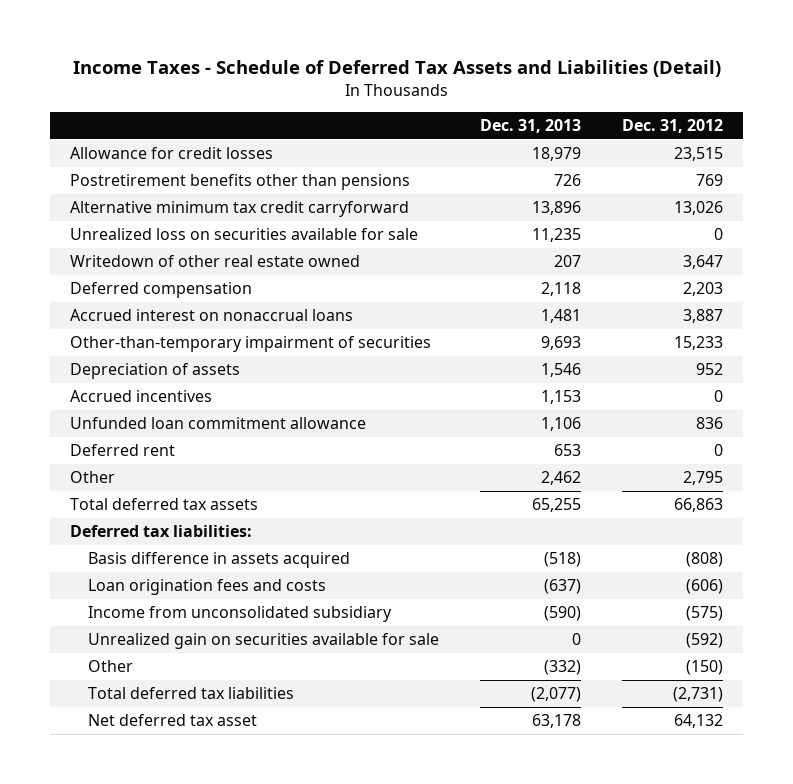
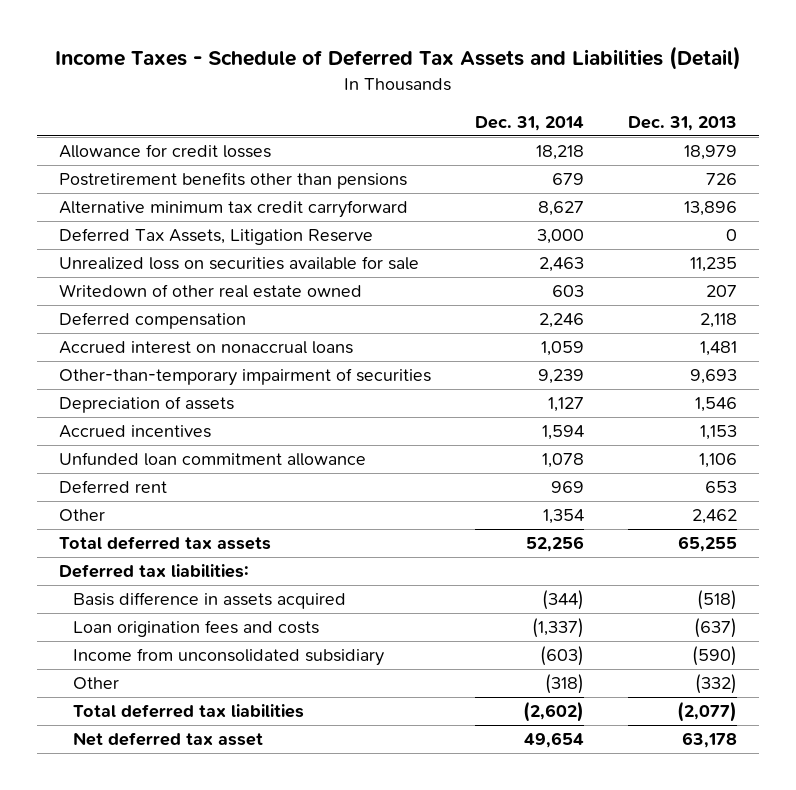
[621,118,723,133] Dec. 31, 2012 -> none
none -> [474,115,584,131] Dec. 31, 2014
none -> [58,228,373,246] Deferred Tax Assets, Litigation Reserve
[88,633,440,650] Unrealized gain on securities available for sale -> none

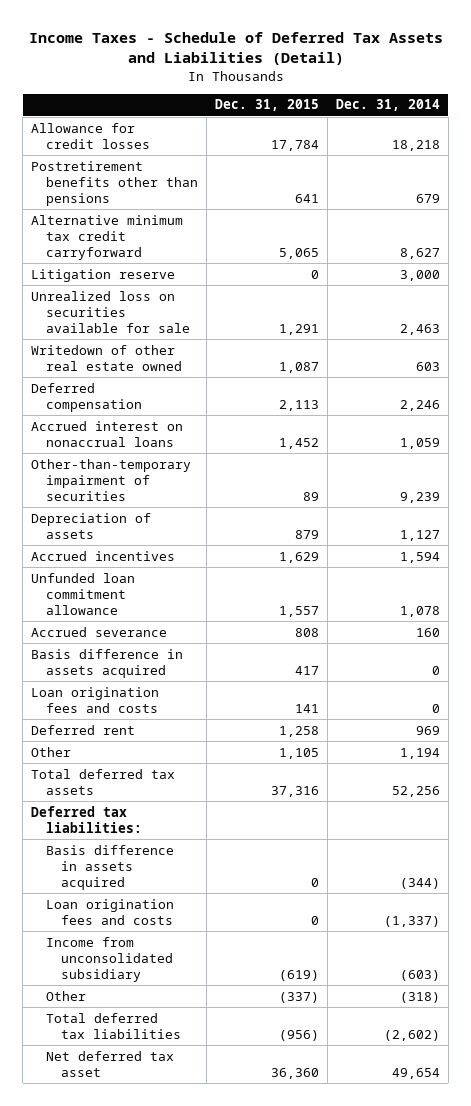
[627,115,737,131] Dec. 31, 2013 -> none
none -> [214,99,319,112] Dec. 31, 2015
[58,228,373,246] Deferred Tax Assets, Litigation Reserve -> [31,268,176,282] Litigation reserve
none -> [31,626,168,637] Accrued severance
none -> [31,648,184,678] Basis difference in assets acquired
none -> [31,686,160,713] Loan origination fees and costs
[542,509,584,525] 1,354 -> [399,747,440,759] 1,194

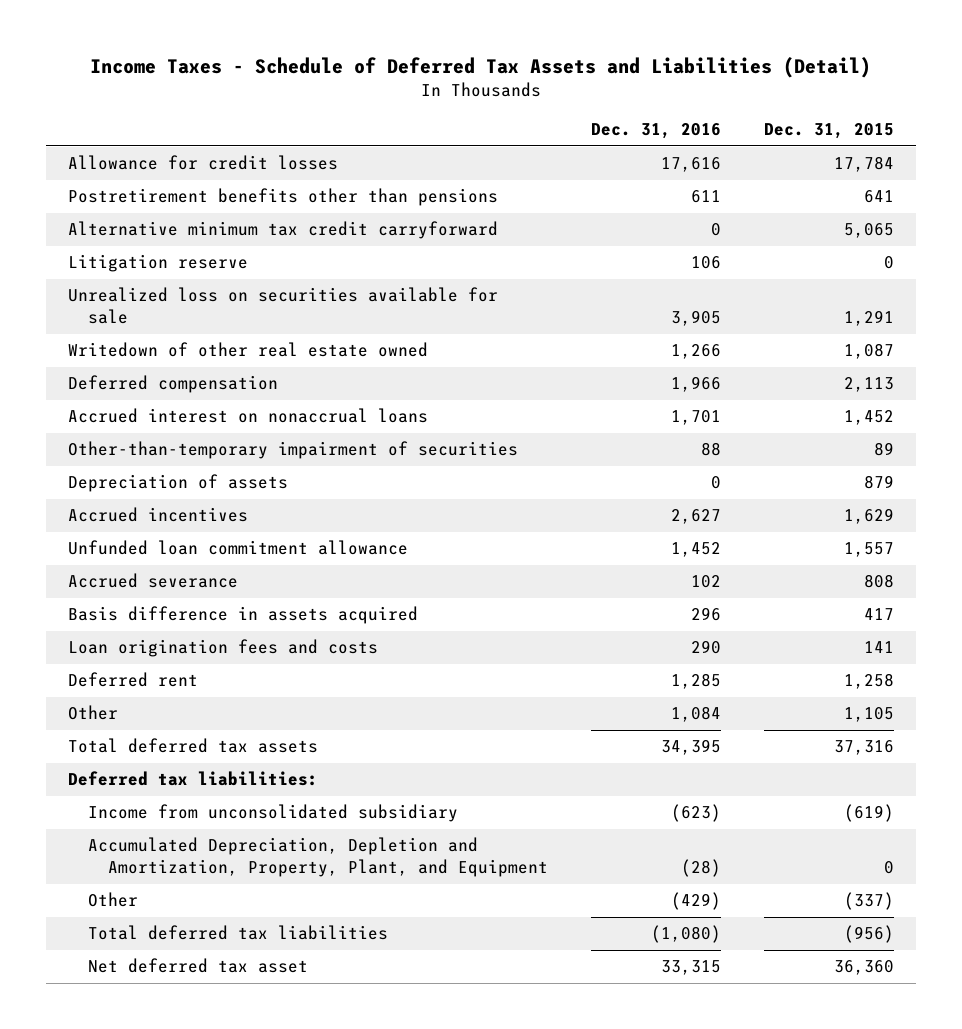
[335,99,440,112] Dec. 31, 2014 -> none
none -> [591,123,722,140] Dec. 31, 2016
[46,844,175,890] Basis difference in assets acquired -> none
[46,898,175,925] Loan origination fees and costs -> none
none -> [88,837,549,878] Accumulated Depreciation, Depletion and Amortization, Property, Plant, and Equipment

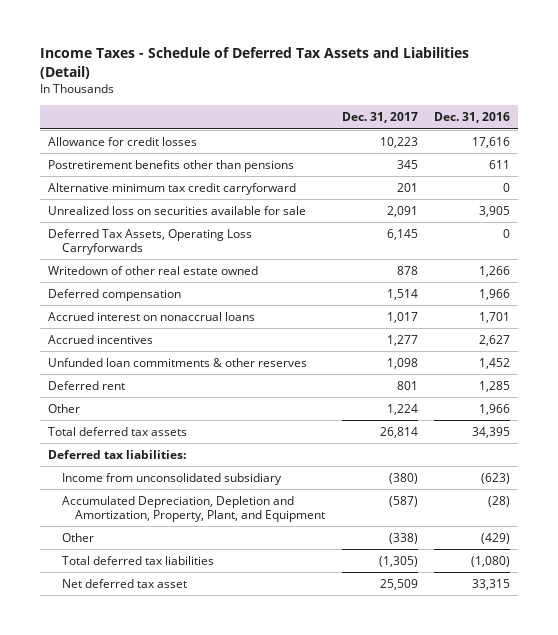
[764,123,895,140] Dec. 31, 2015 -> none
none -> [341,112,418,124] Dec. 31, 2017
[68,254,249,273] Litigation reserve -> none
none -> [48,228,253,256] Deferred Tax Assets, Operating Loss Carryforwards
[68,441,519,460] Other-than-temporary impairment of securities -> none
[68,474,289,493] Depreciation of assets -> none
[68,573,239,589] Accrued severance -> none
[68,606,419,625] Basis difference in assets acquired -> none
[68,639,379,658] Loan origination fees and costs -> none
[68,540,409,556] Unfunded loan commitment allowance -> [48,357,308,367] Unfunded loan commitments & other reserves
[671,706,722,723] 1,084 -> [479,403,511,415] 1,966

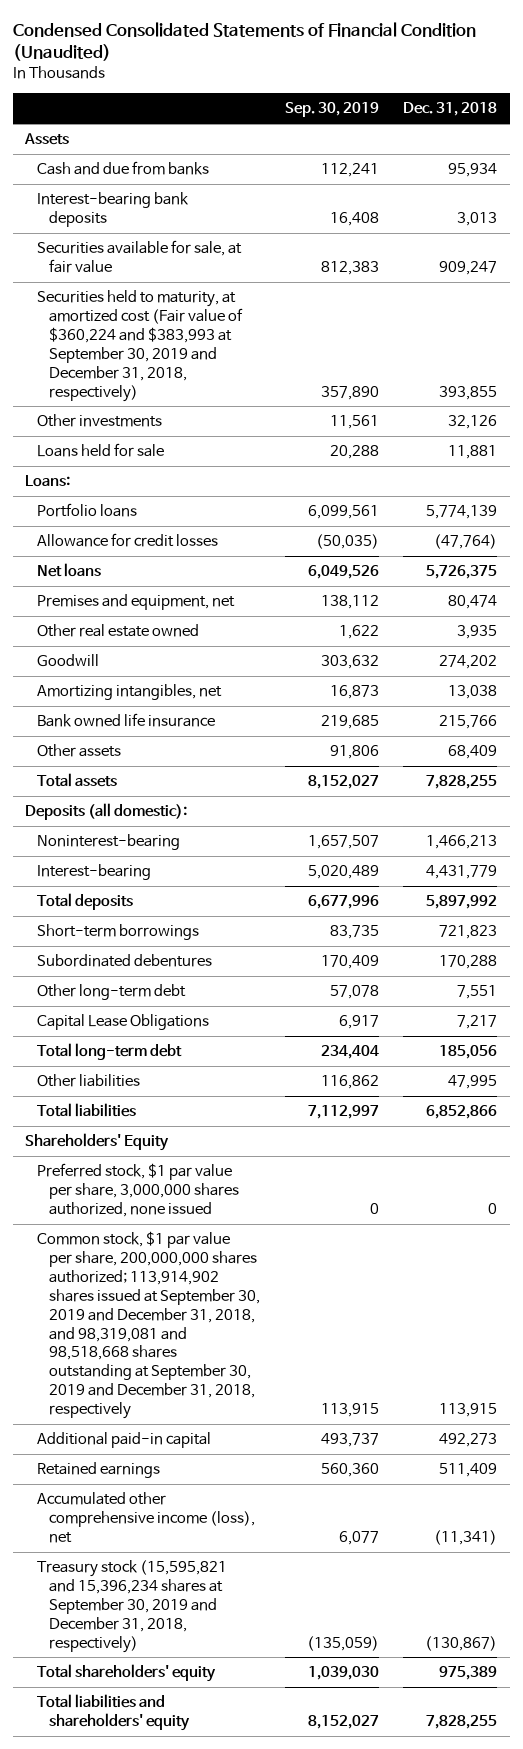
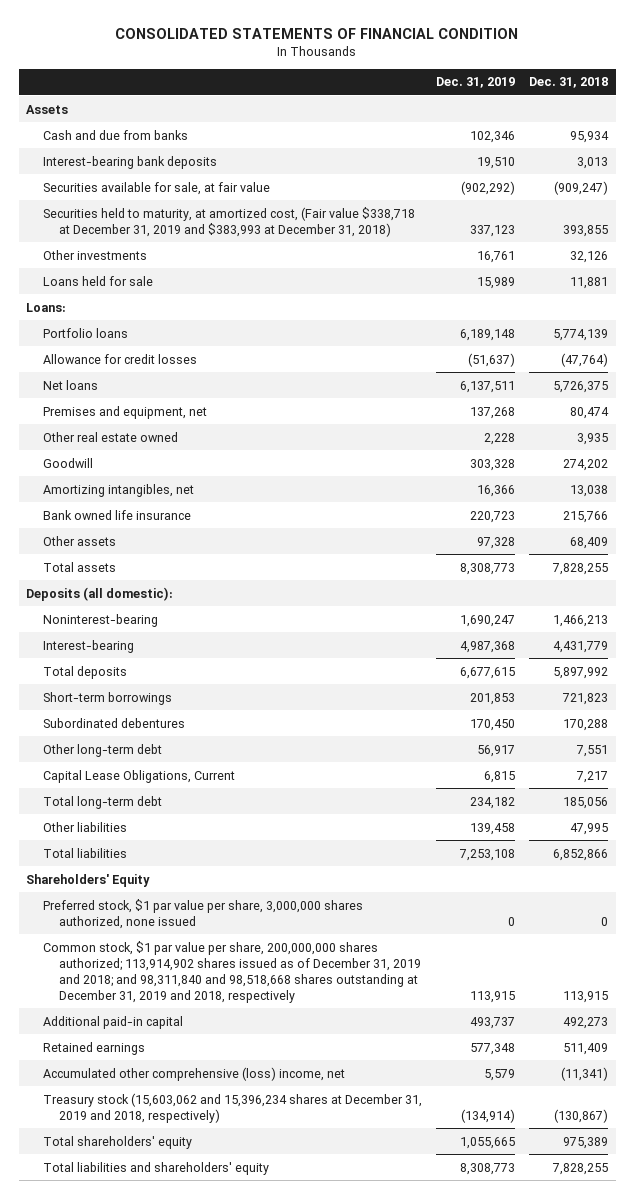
[12,21,476,62] Condensed Consolidated Statements of Financial Condition (Unaudited) -> [115,27,519,39] CONSOLIDATED STATEMENTS OF FINANCIAL CONDITION
[284,102,379,118] Sep. 30, 2019 -> none
none -> [436,77,516,89] Dec. 31, 2019
[439,261,498,276] 909,247 -> [554,180,609,195] (909,247)
[37,290,243,402] Securities held to maturity, at amortized cost (Fair value of $360,224 and $383,993 at September 30, 2019 and December 31, 2018, respectively) -> [42,206,415,237] Securities held to maturity, at amortized cost, (Fair value $338,718 at December 31, 2019 and $383,993 at December 31, 2018)
[37,1014,210,1031] Capital Lease Obligations -> [42,769,235,783] Capital Lease Obligations, Current
[37,1231,260,1419] Common stock, $1 par value per share, 200,000,000 shares authorized; 113,914,902 shares issued at September 30, 2019 and December 31, 2018, and 98,319,081 and 98,518,668 shares outstanding at September 30, 2019 and December 31, 2018, respectively -> [42,940,421,1003] Common stock, $1 par value per share, 200,000,000 shares authorized; 113,914,902 shares issued as of December 31, 2019 and 2018; and 98,311,840 and 98,518,668 shares outstanding at December 31, 2019 and 2018, respectively
[37,1492,255,1544] Accumulated other comprehensive income (loss), net -> [42,1066,345,1081] Accumulated other comprehensive (loss) income, net
[37,1560,228,1653] Treasury stock (15,595,821 and 15,396,234 shares at September 30, 2019 and December 31, 2018, respectively) -> [42,1092,422,1123] Treasury stock (15,603,062 and 15,396,234 shares at December 31, 2019 and 2018, respectively)

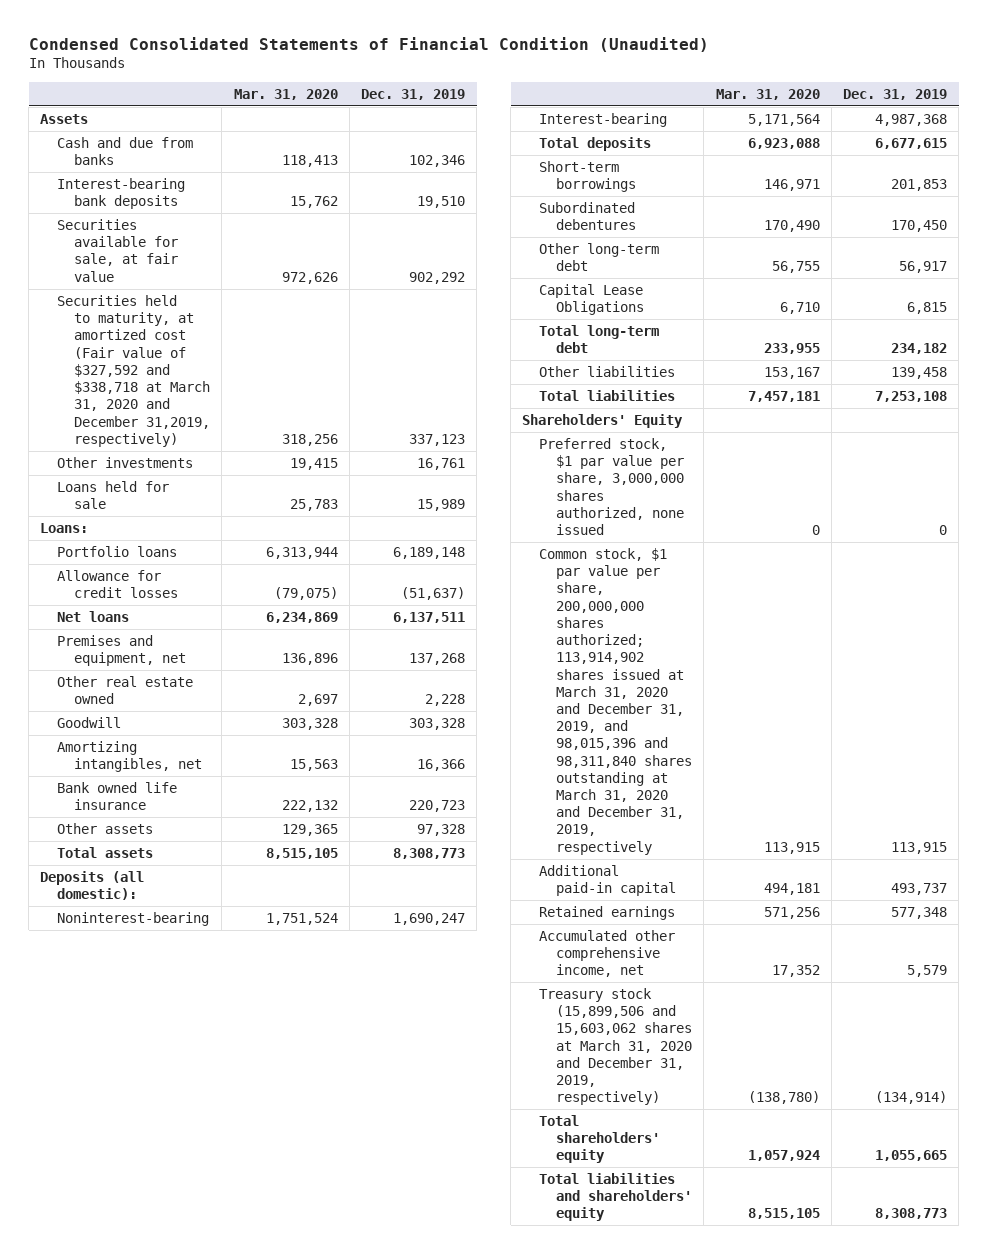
[115,27,519,39] CONSOLIDATED STATEMENTS OF FINANCIAL CONDITION -> [28,36,709,52] Condensed Consolidated Statements of Financial Condition (Unaudited)
[529,77,609,89] Dec. 31, 2018 -> none
none -> [233,88,338,100] Mar. 31, 2020
[461,180,516,195] (902,292) -> [408,271,465,284] 902,292
[42,206,415,237] Securities held to maturity, at amortized cost, (Fair value $338,718 at December 31, 2019 and $383,993 at December 31, 2018) -> [57,294,211,447] Securities held to maturity, at amortized cost (Fair value of $327,592 and $338,718 at March 31, 2020 and December 31,2019, respectively)
[42,769,235,783] Capital Lease Obligations, Current -> [539,283,645,316] Capital Lease Obligations
[42,940,421,1003] Common stock, $1 par value per share, 200,000,000 shares authorized; 113,914,902 shares issued as of December 31, 2019 and 2018; and 98,311,840 and 98,518,668 shares outstanding at December 31, 2019 and 2018, respectively -> [539,547,693,855] Common stock, $1 par value per share, 200,000,000 shares authorized; 113,914,902 shares issued at March 31, 2020 and December 31, 2019, and 98,015,396 and 98,311,840 shares outstanding at March 31, 2020 and December 31, 2019, respectively
[42,1066,345,1081] Accumulated other comprehensive (loss) income, net -> [539,929,676,978] Accumulated other comprehensive income, net
[42,1092,422,1123] Treasury stock (15,603,062 and 15,396,234 shares at December 31, 2019 and 2018, respectively) -> [539,987,693,1106] Treasury stock (15,899,506 and 15,603,062 shares at March 31, 2020 and December 31, 2019, respectively)

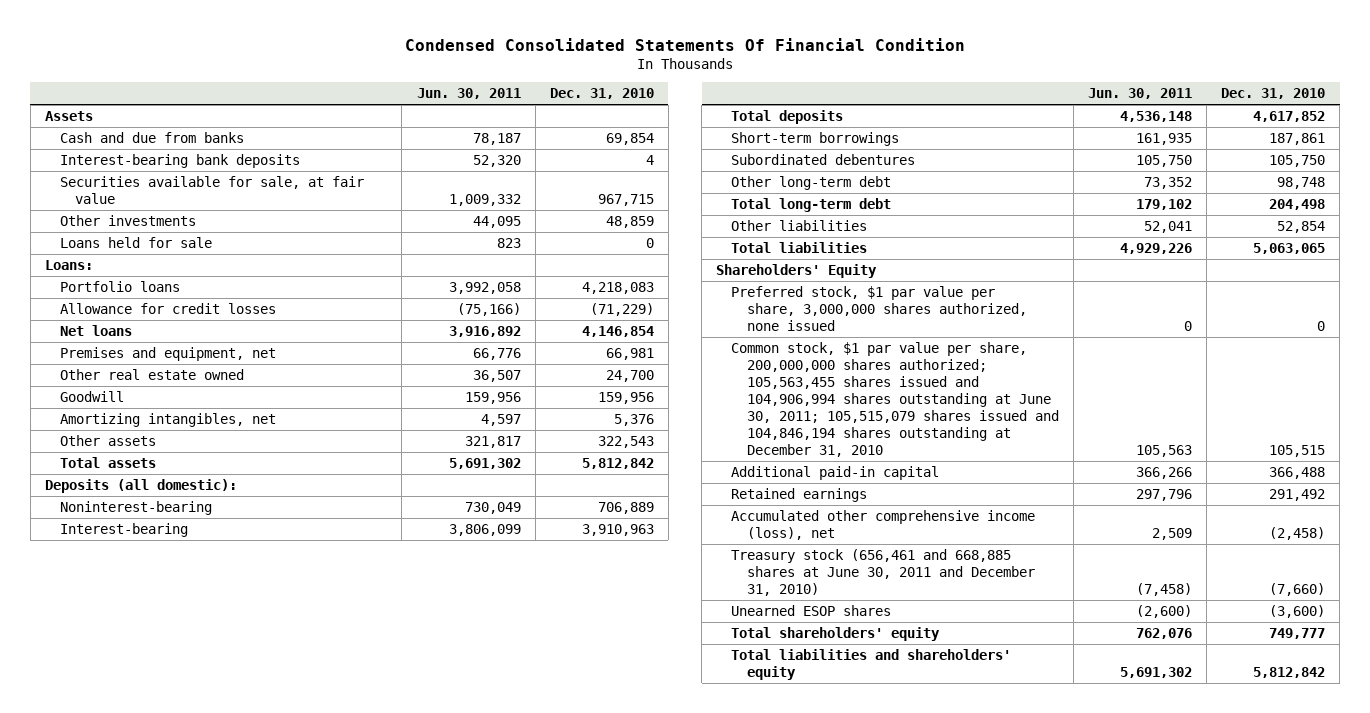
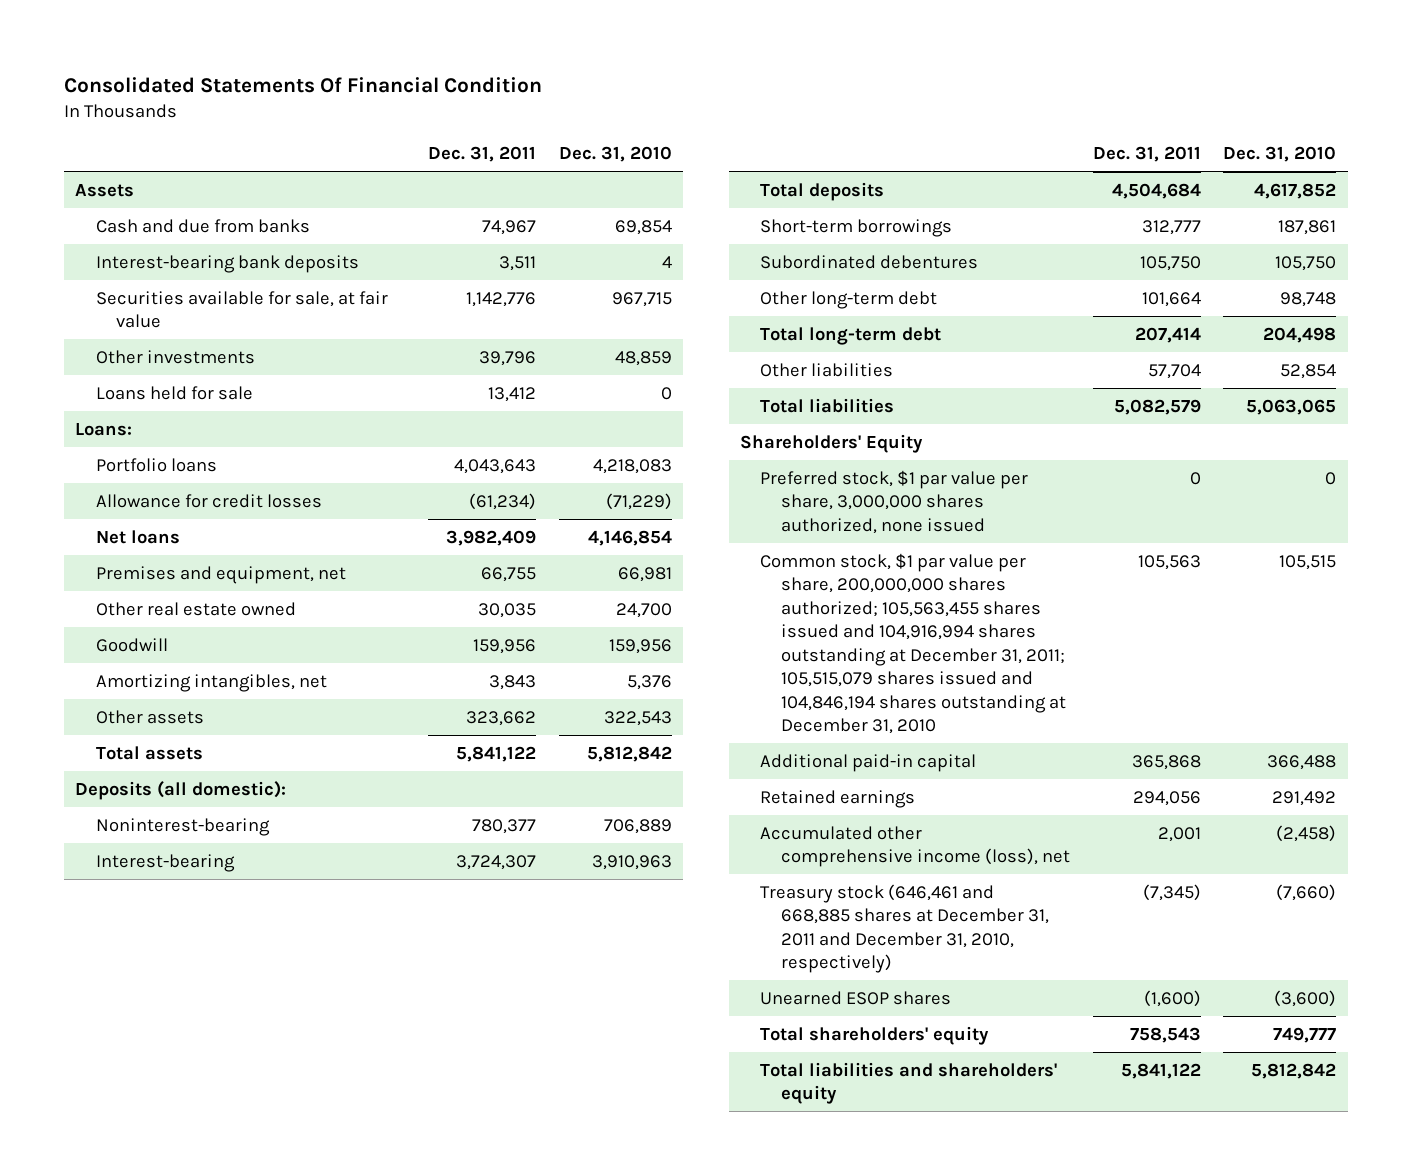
[405,37,966,51] Condensed Consolidated Statements Of Financial Condition -> [63,77,542,94] Consolidated Statements Of Financial Condition
[416,88,521,100] Jun. 30, 2011 -> none
none -> [427,145,536,162] Dec. 31, 2011
[731,341,1059,457] Common stock, $1 par value per share, 200,000,000 shares authorized; 105,563,455 shares issued and 104,906,994 shares outstanding at June 30, 2011; 105,515,079 shares issued and 104,846,194 shares outstanding at December 31, 2010 -> [760,552,1066,735] Common stock, $1 par value per share, 200,000,000 shares authorized; 105,563,455 shares issued and 104,916,994 shares outstanding at December 31, 2011; 105,515,079 shares issued and 104,846,194 shares outstanding at December 31, 2010
[731,548,1035,596] Treasury stock (656,461 and 668,885 shares at June 30, 2011 and December 31, 2010) -> [760,883,1049,974] Treasury stock (646,461 and 668,885 shares at December 31, 2011 and December 31, 2010, respectively)

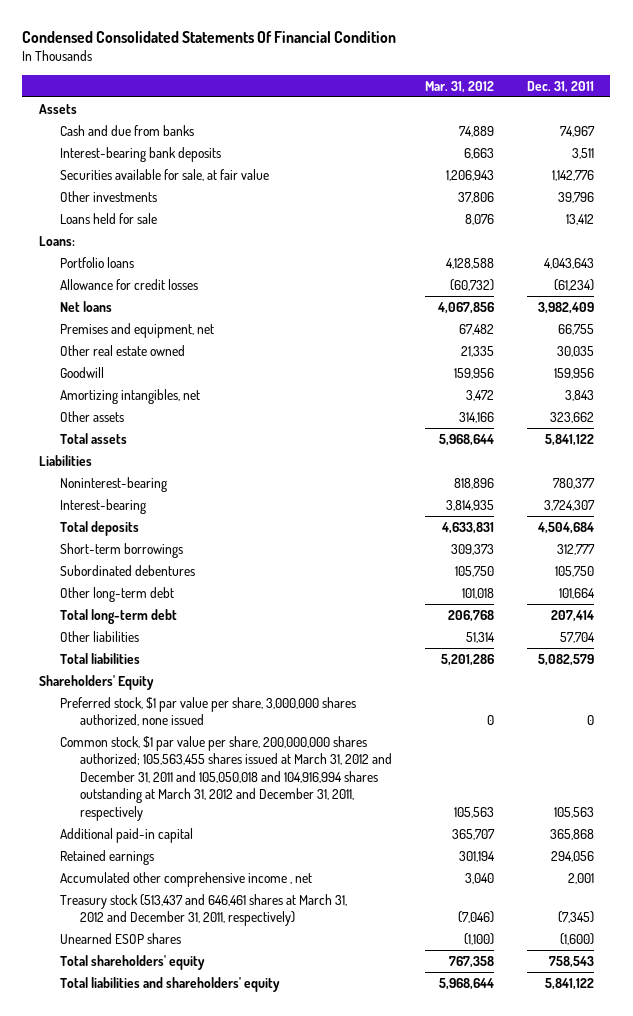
[63,77,542,94] Consolidated Statements Of Financial Condition -> [22,31,397,44] Condensed Consolidated Statements Of Financial Condition
[558,145,672,162] Dec. 31, 2010 -> none
none -> [425,80,495,93] Mar. 31, 2012
[75,780,287,800] Deposits (all domestic): -> none
none -> [38,454,92,466] Liabilities
[760,552,1066,735] Common stock, $1 par value per share, 200,000,000 shares authorized; 105,563,455 shares issued and 104,916,994 shares outstanding at December 31, 2011; 105,515,079 shares issued and 104,846,194 shares outstanding at December 31, 2010 -> [59,735,393,821] Common stock, $1 par value per share, 200,000,000 shares authorized; 105,563,455 shares issued at March 31, 2012 and December 31, 2011 and 105,050,018 and 104,916,994 shares outstanding at March 31, 2012 and December 31, 2011, respectively
[760,825,1070,868] Accumulated other comprehensive income (loss), net -> [59,871,312,887] Accumulated other comprehensive income , net
[760,883,1049,974] Treasury stock (646,461 and 668,885 shares at December 31, 2011 and December 31, 2010, respectively) -> [59,893,347,927] Treasury stock (513,437 and 646,461 shares at March 31, 2012 and December 31, 2011, respectively)

